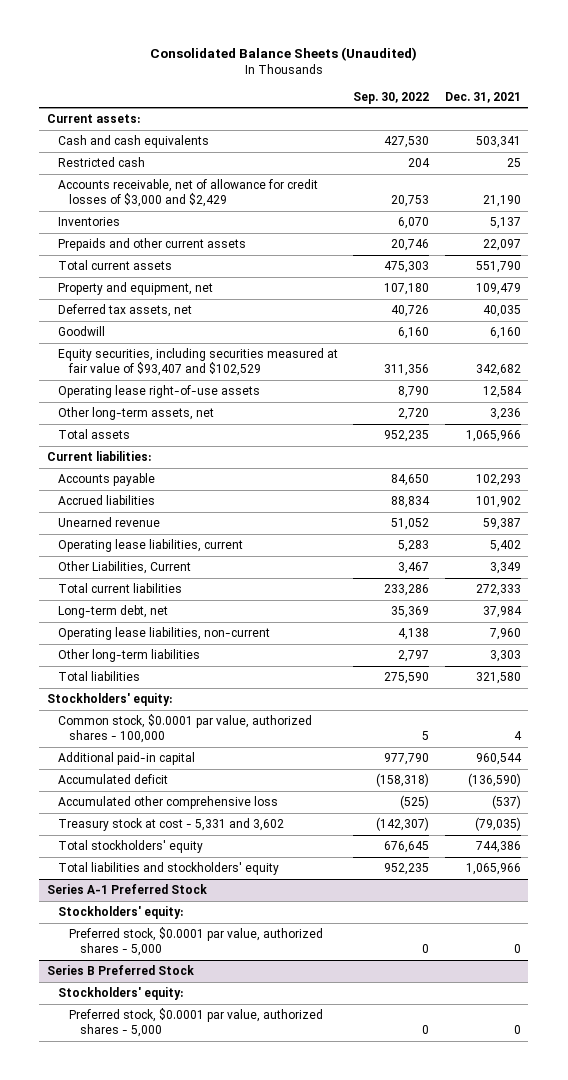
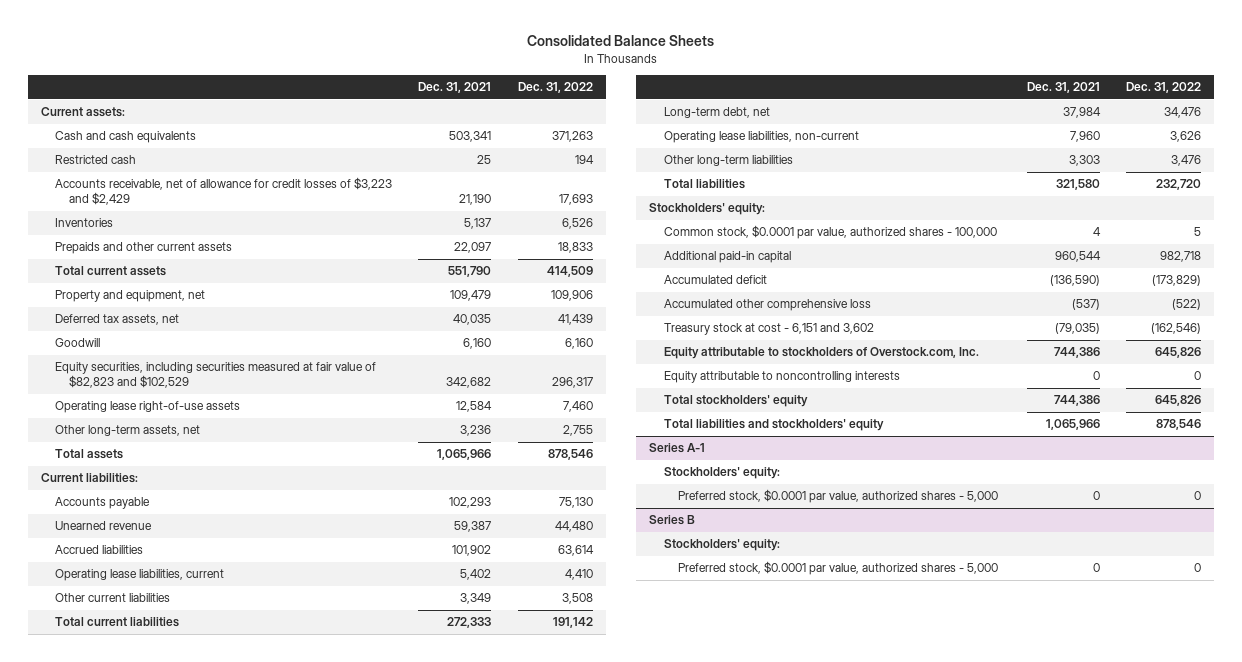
[149,46,417,61] Consolidated Balance Sheets (Unaudited) -> [526,35,714,47] Consolidated Balance Sheets
[353,91,430,104] Sep. 30, 2022 -> none
none -> [517,82,593,94] Dec. 31, 2022
[57,178,318,208] Accounts receivable, net of allowance for credit losses of $3,000 and $2,429 -> [55,177,393,206] Accounts receivable, net of allowance for credit losses of $3,223 and $2,429
[57,347,338,377] Equity securities, including securities measured at fair value of $93,407 and $102,529 -> [55,362,377,389] Equity securities, including securities measured at fair value of $82,823 and $102,529
[57,494,155,505] Accrued liabilities -> [55,545,144,555] Accrued liabilities
[57,560,191,574] Other Liabilities, Current -> [55,593,171,603] Other current liabilities
[57,817,284,831] Treasury stock at cost - 5,331 and 3,602 -> [663,323,874,336] Treasury stock at cost - 6,151 and 3,602
none -> [663,347,979,360] Equity attributable to stockholders of Overstock.com, Inc.
none -> [663,371,900,384] Equity attributable to noncontrolling interests
[47,883,208,894] Series A-1 Preferred Stock -> [649,443,706,454] Series A-1
[47,964,195,975] Series B Preferred Stock -> [649,515,696,526] Series B

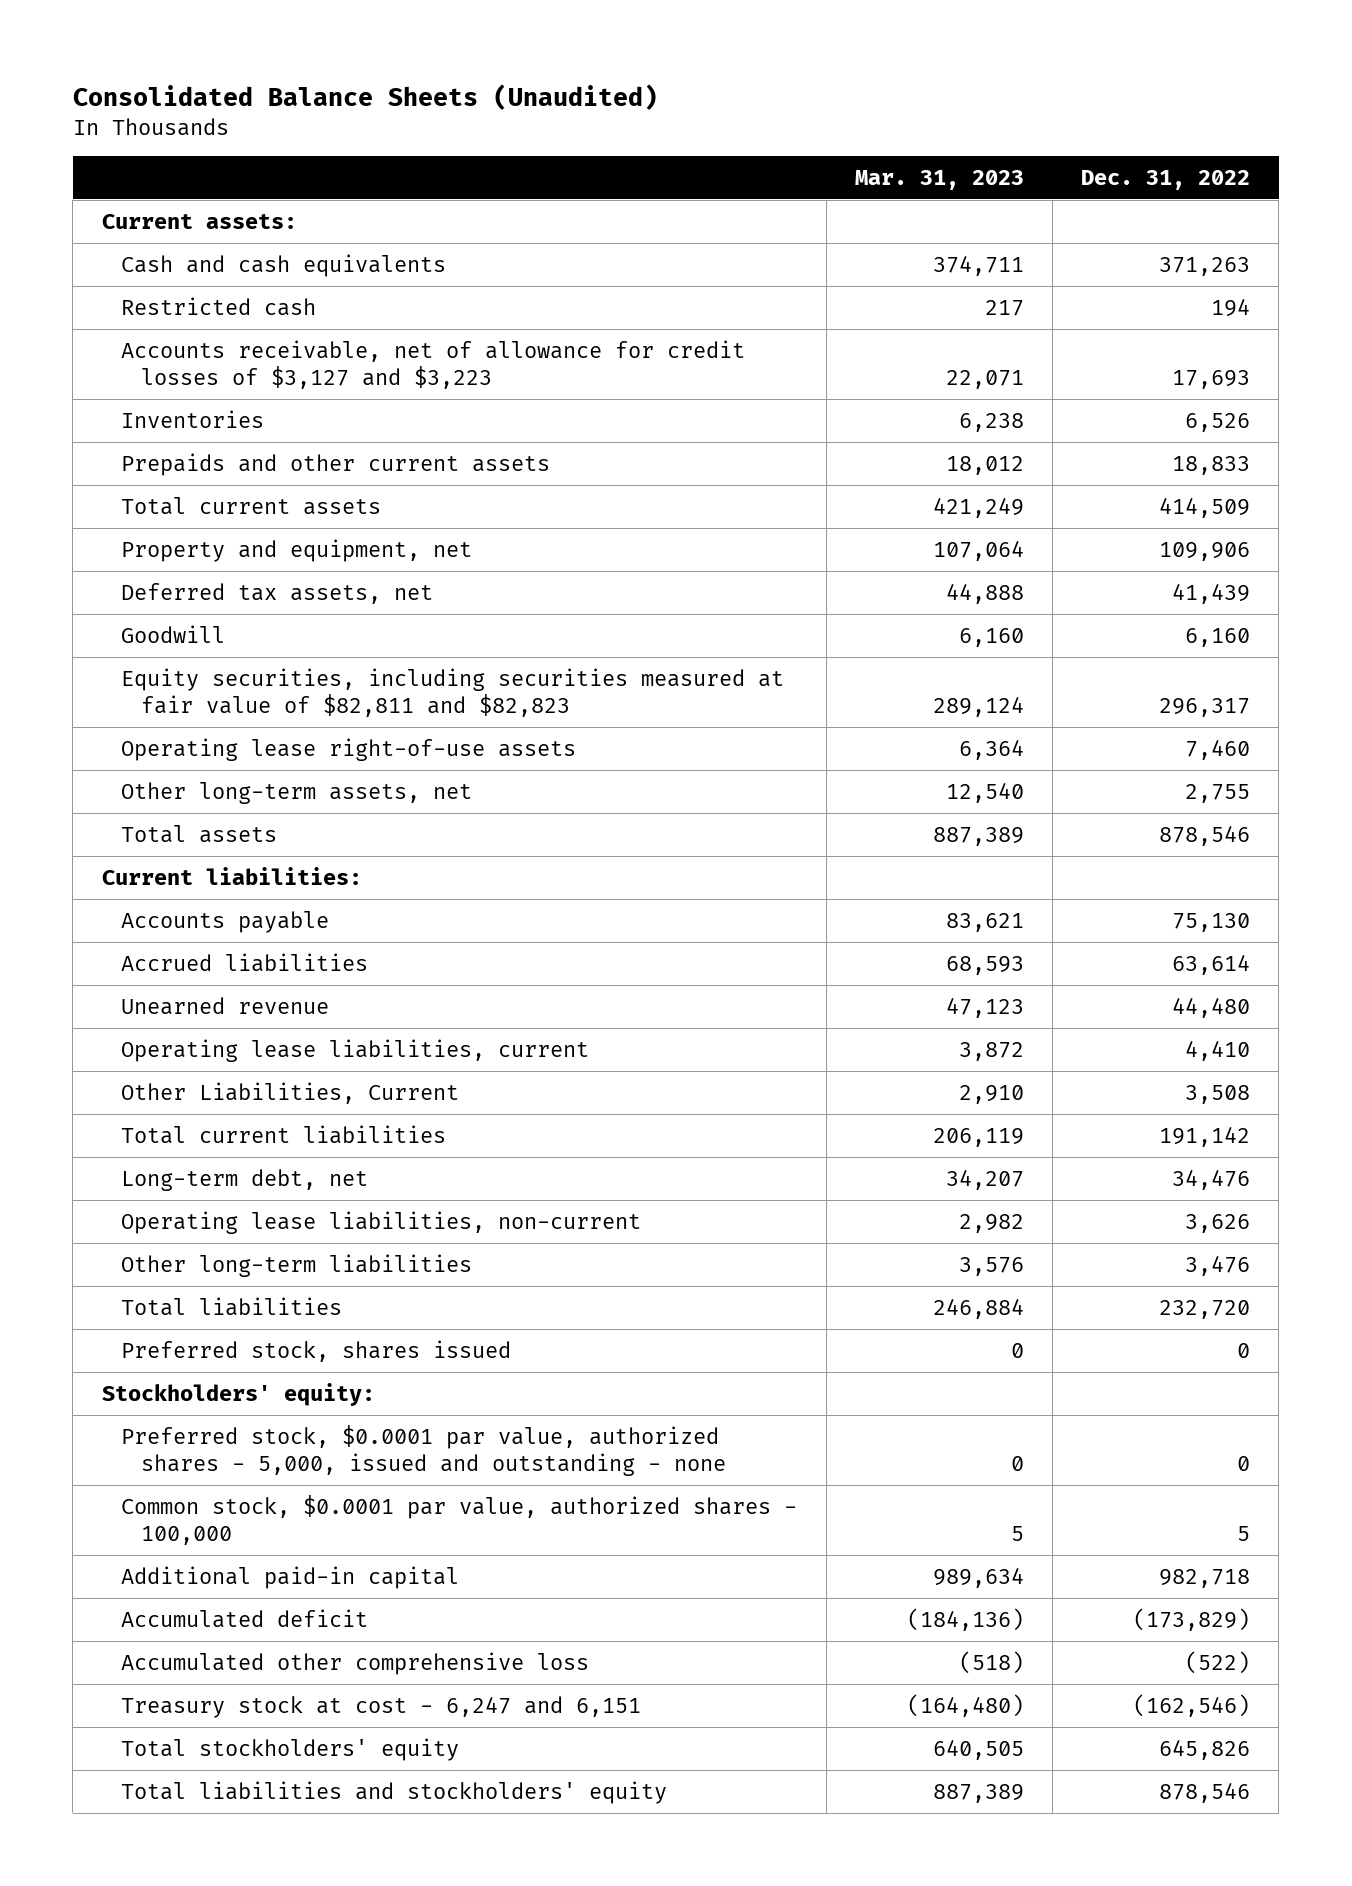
[526,35,714,47] Consolidated Balance Sheets -> [72,84,658,111] Consolidated Balance Sheets (Unaudited)
[418,82,492,94] Dec. 31, 2021 -> none
none -> [854,169,1024,190] Mar. 31, 2023
[55,177,393,206] Accounts receivable, net of allowance for credit losses of $3,223 and $2,429 -> [121,339,746,390] Accounts receivable, net of allowance for credit losses of $3,127 and $3,223
[55,362,377,389] Equity securities, including securities measured at fair value of $82,823 and $102,529 -> [121,667,785,718] Equity securities, including securities measured at fair value of $82,811 and $82,823
[55,521,153,531] Unearned revenue -> [121,996,330,1015] Unearned revenue
[55,593,171,603] Other current liabilities -> [121,1081,460,1104] Other Liabilities, Current
none -> [121,1339,512,1362] Preferred stock, shares issued
none -> [121,1424,726,1477] Preferred stock, $0.0001 par value, authorized shares - 5,000, issued and outstanding - none
[663,347,979,360] Equity attributable to stockholders of Overstock.com, Inc. -> none
[663,371,900,384] Equity attributable to noncontrolling interests -> none
[663,323,874,336] Treasury stock at cost - 6,151 and 3,602 -> [121,1695,642,1718] Treasury stock at cost - 6,247 and 6,151
[649,443,706,454] Series A-1 -> none
[663,467,780,480] Stockholders' equity: -> none
[678,489,999,504] Preferred stock, $0.0001 par value, authorized shares - 5,000 -> none
[649,515,696,526] Series B -> none
[663,539,780,552] Stockholders' equity: -> none
[678,561,999,576] Preferred stock, $0.0001 par value, authorized shares - 5,000 -> none

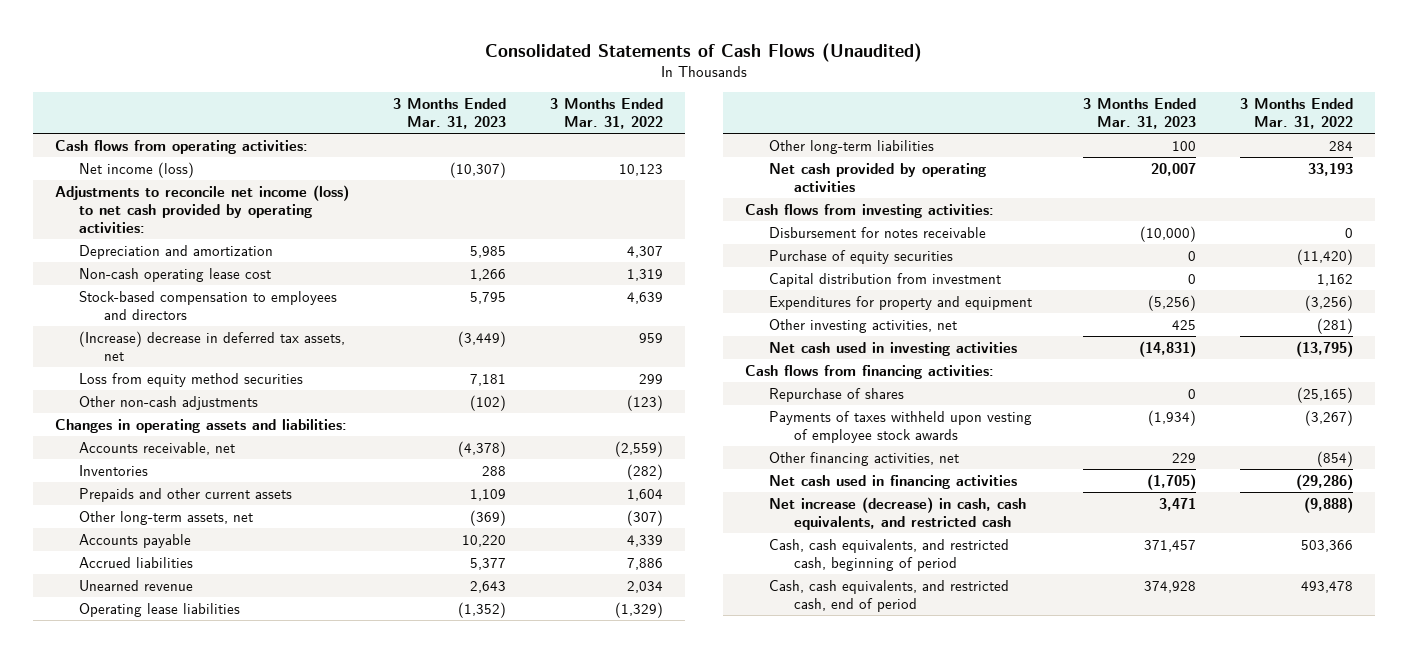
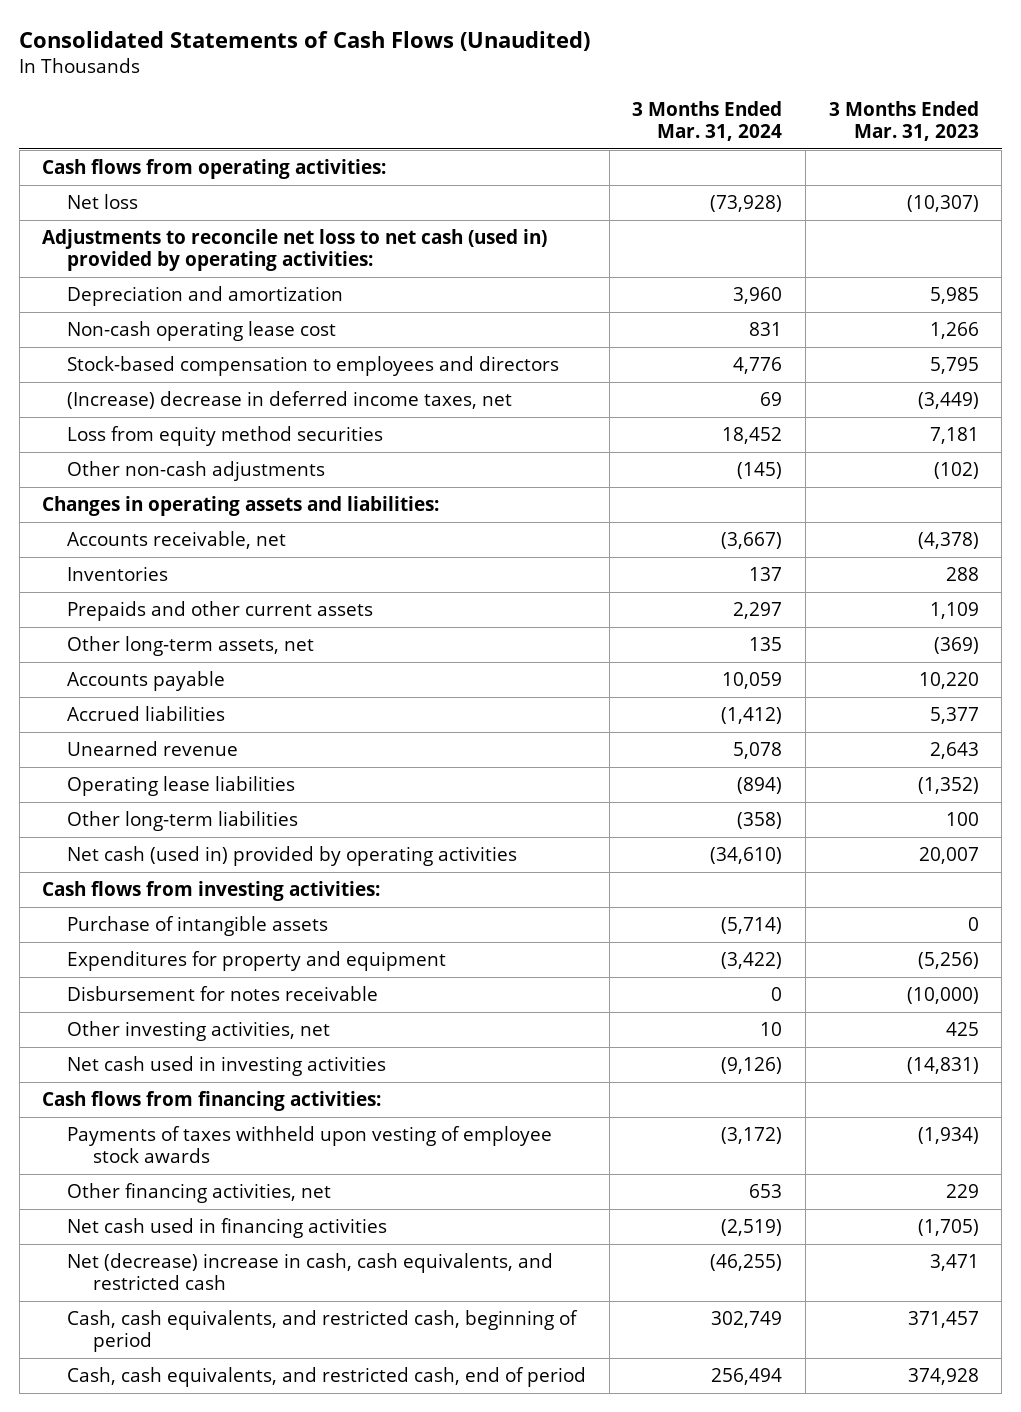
[550,98,664,130] 3 Months Ended Mar. 31, 2022 -> none
none -> [632,100,783,141] 3 Months Ended Mar. 31, 2024
[79,161,195,178] Net income (loss) -> [67,194,139,210] Net loss
[54,184,349,233] Adjustments to reconcile net income (loss) to net cash provided by operating activities: -> [42,229,548,272] Adjustments to reconcile net loss to net cash (used in) provided by operating activities:
[79,330,346,361] (Increase) decrease in deferred tax assets, net -> [67,391,513,410] (Increase) decrease in deferred income taxes, net
[769,162,987,192] Net cash provided by operating activities -> [67,846,518,867] Net cash (used in) provided by operating activities
[769,249,954,264] Purchase of equity securities -> none
[769,272,1002,287] Capital distribution from investment -> none
none -> [67,916,329,937] Purchase of intangible assets
[769,226,987,238] Disbursement for notes receivable -> [67,986,379,1002] Disbursement for notes receivable
[769,387,905,402] Repurchase of shares -> none
[769,496,1027,530] Net increase (decrease) in cash, cash equivalents, and restricted cash -> [67,1253,554,1291] Net (decrease) increase in cash, cash equivalents, and restricted cash

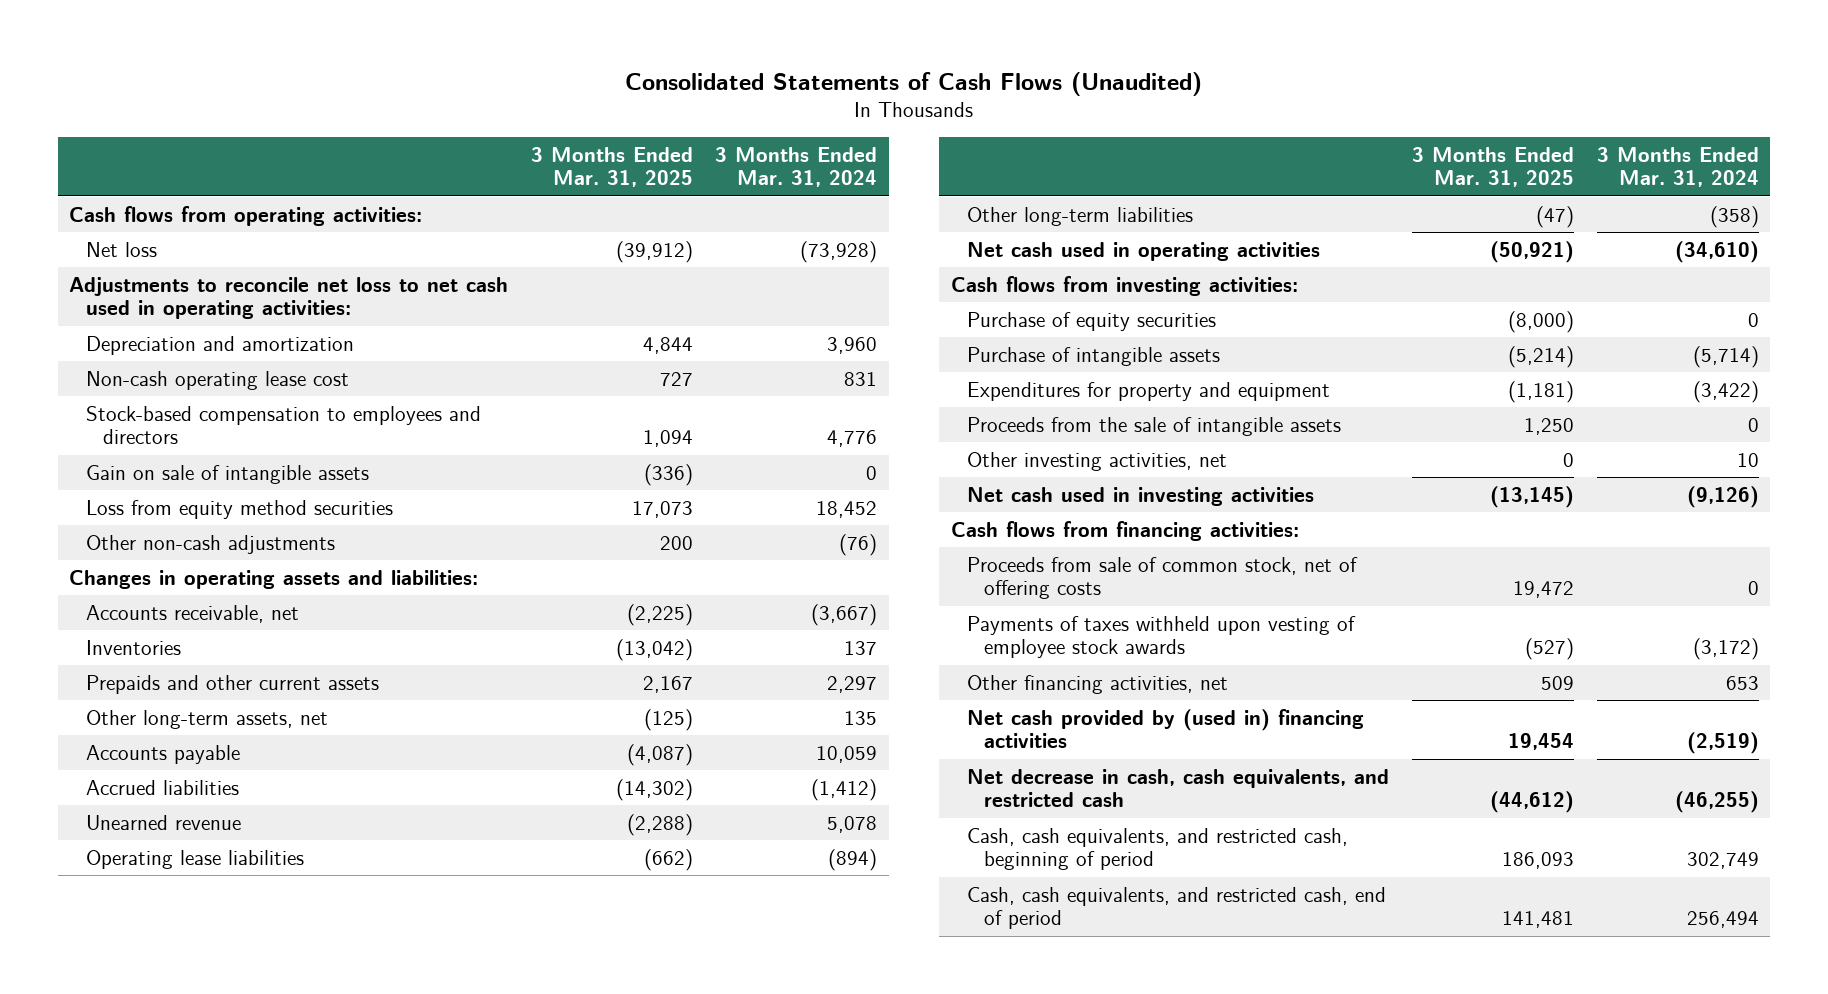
[828,100,979,141] 3 Months Ended Mar. 31, 2023 -> none
none -> [530,146,693,188] 3 Months Ended Mar. 31, 2025
[42,229,548,272] Adjustments to reconcile net loss to net cash (used in) provided by operating activities: -> [69,276,509,320] Adjustments to reconcile net loss to net cash used in operating activities:
[67,391,513,410] (Increase) decrease in deferred income taxes, net -> none
none -> [86,464,370,484] Gain on sale of intangible assets
[737,462,783,480] (145) -> [839,533,878,556] (76)
[67,846,518,867] Net cash (used in) provided by operating activities -> [967,241,1321,261] Net cash used in operating activities
none -> [967,311,1217,331] Purchase of equity securities
[67,986,379,1002] Disbursement for notes receivable -> none
none -> [967,416,1342,436] Proceeds from the sale of intangible assets
none -> [967,556,1359,600] Proceeds from sale of common stock, net of offering costs
[67,1218,388,1239] Net cash used in financing activities -> [967,708,1365,749] Net cash provided by (used in) financing activities
[67,1253,554,1291] Net (decrease) increase in cash, cash equivalents, and restricted cash -> [967,768,1390,808] Net decrease in cash, cash equivalents, and restricted cash

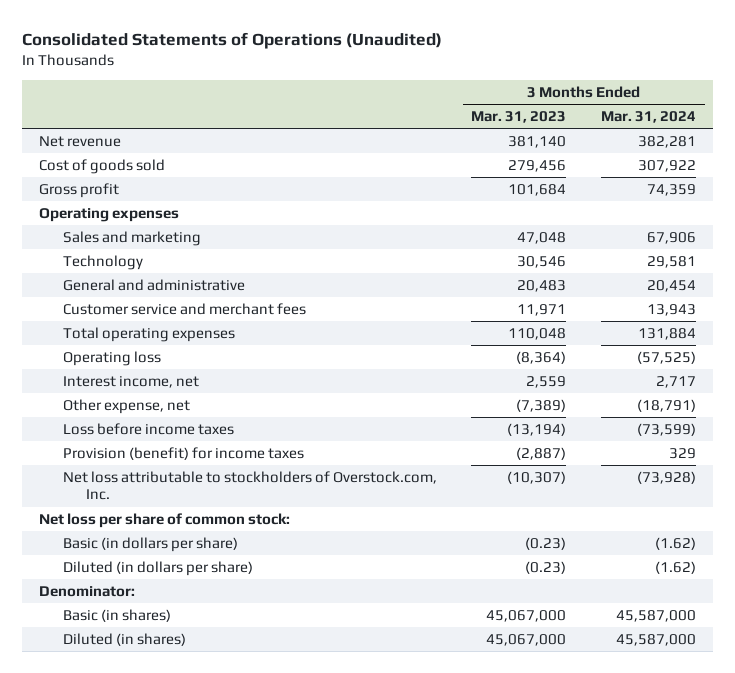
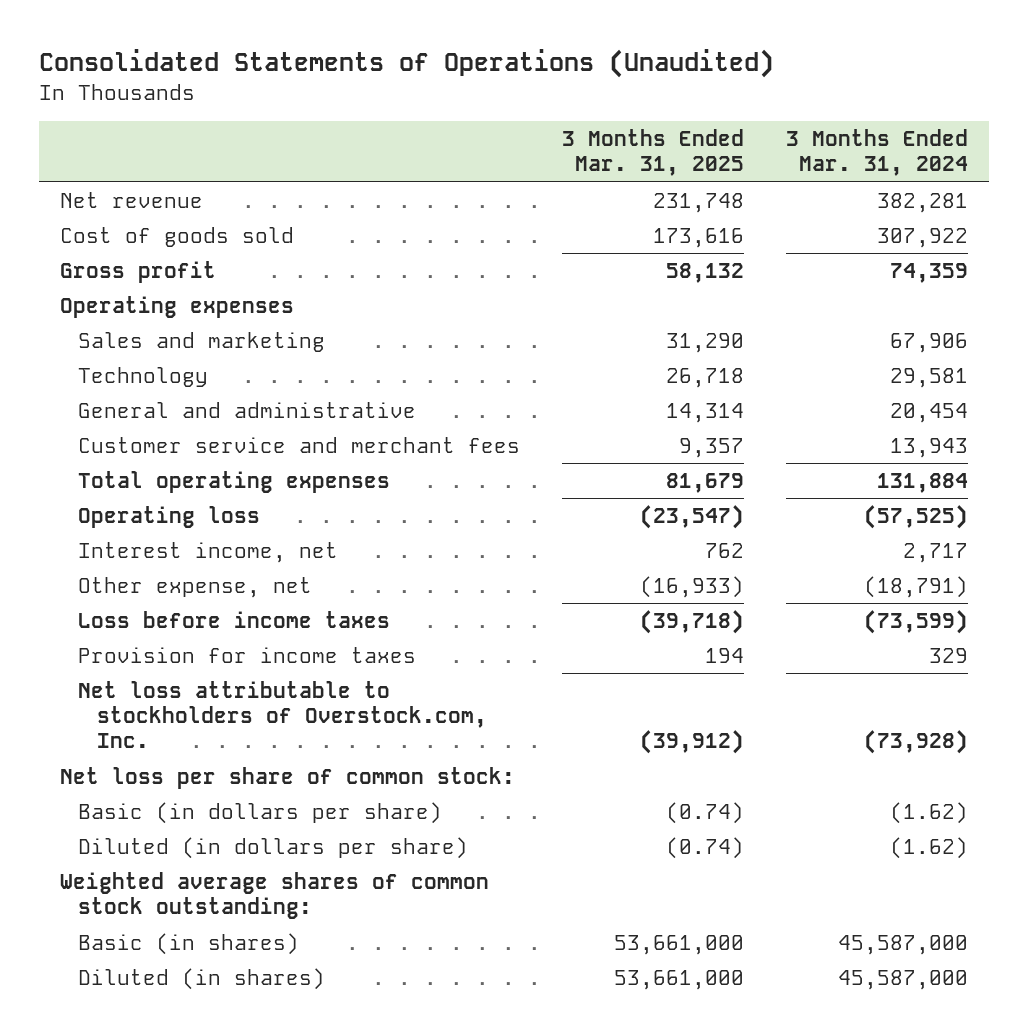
[471,111,567,124] Mar. 31, 2023 -> none
none -> [562,129,745,177] 3 Months Ended Mar. 31, 2025
[62,446,304,460] Provision (benefit) for income taxes -> [78,647,417,664] Provision for income taxes
[39,585,136,597] Denominator: -> [59,872,489,920] Weighted average shares of common stock outstanding:

